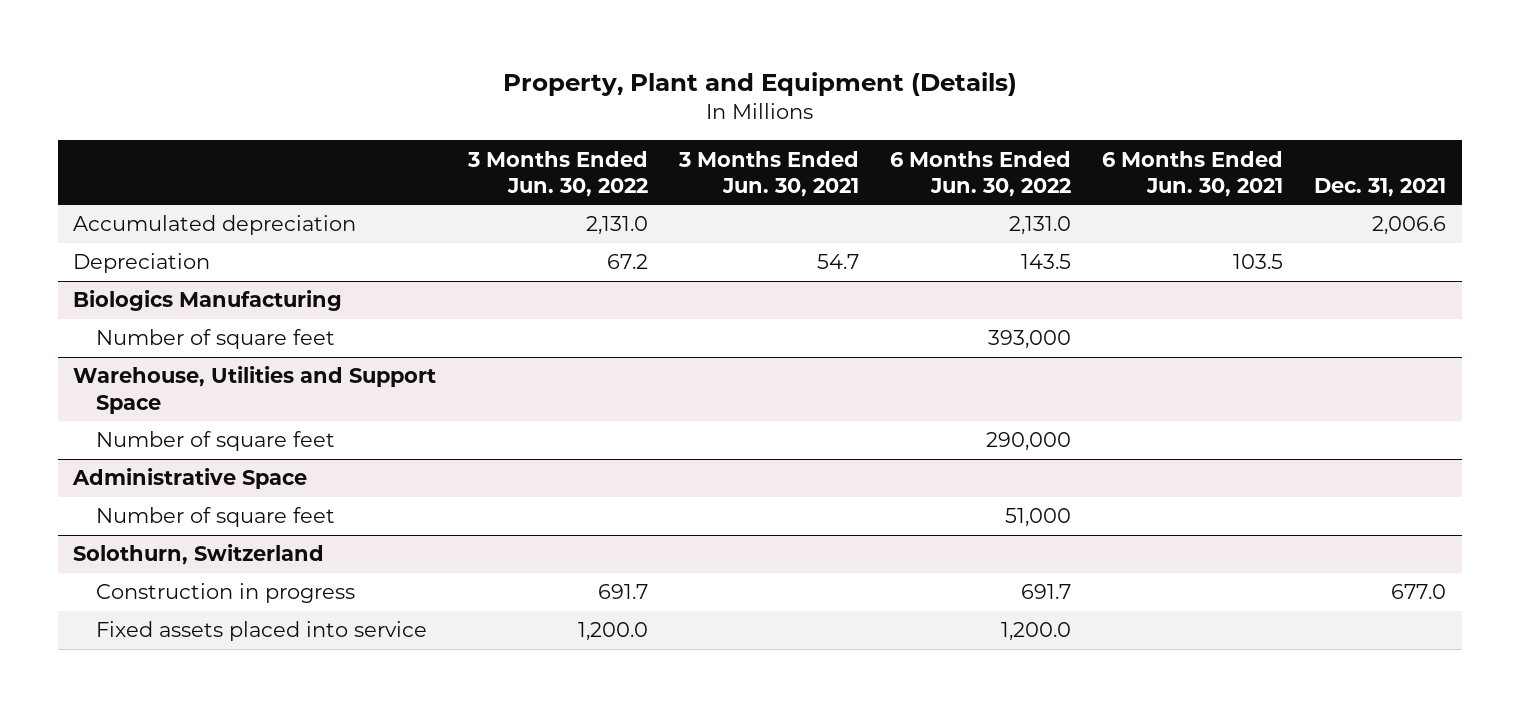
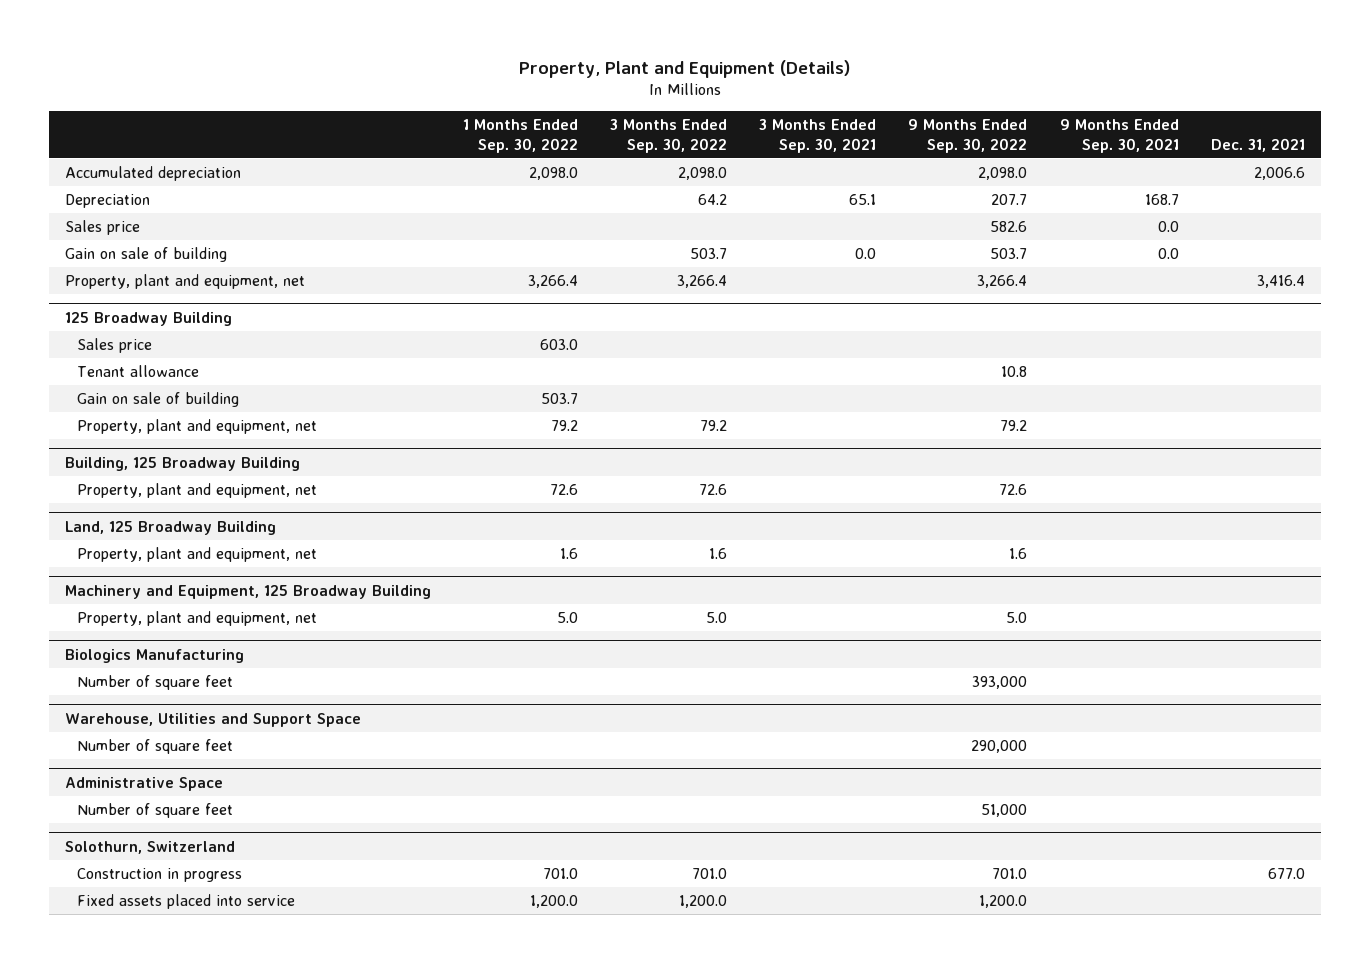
[466,150,648,197] 3 Months Ended Jun. 30, 2022 -> none
[677,150,859,197] 3 Months Ended Jun. 30, 2021 -> none
[889,150,1071,197] 6 Months Ended Jun. 30, 2022 -> none
[1101,150,1283,197] 6 Months Ended Jun. 30, 2021 -> none
none -> [462,119,578,153] 1 Months Ended Sep. 30, 2022
none -> [610,119,728,153] 3 Months Ended Sep. 30, 2022
none -> [759,119,877,153] 3 Months Ended Sep. 30, 2021
none -> [908,119,1028,153] 9 Months Ended Sep. 30, 2022
none -> [1059,119,1179,153] 9 Months Ended Sep. 30, 2021
none -> [64,219,140,235] Sales price
none -> [64,246,227,262] Gain on sale of building
none -> [64,273,305,289] Property, plant and equipment, net
none -> [64,311,232,326] 125 Broadway Building
none -> [76,337,152,353] Sales price
none -> [76,364,199,377] Tenant allowance
none -> [76,391,239,407] Gain on sale of building
none -> [76,418,317,434] Property, plant and equipment, net
none -> [64,456,300,471] Building, 125 Broadway Building
none -> [76,482,317,498] Property, plant and equipment, net
none -> [64,520,276,535] Land, 125 Broadway Building
none -> [76,546,317,562] Property, plant and equipment, net
none -> [64,584,431,599] Machinery and Equipment, 125 Broadway Building
none -> [76,610,317,626] Property, plant and equipment, net

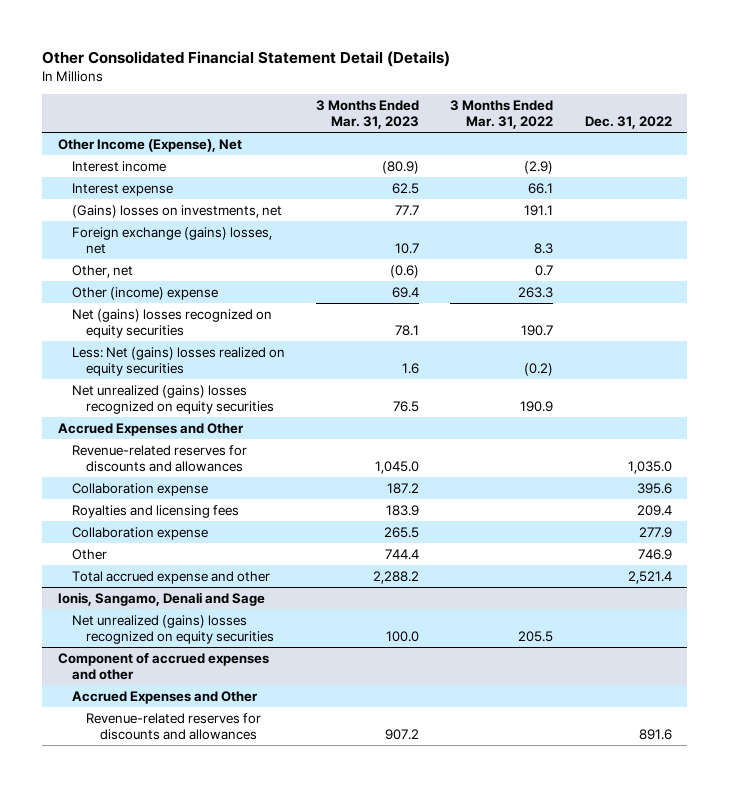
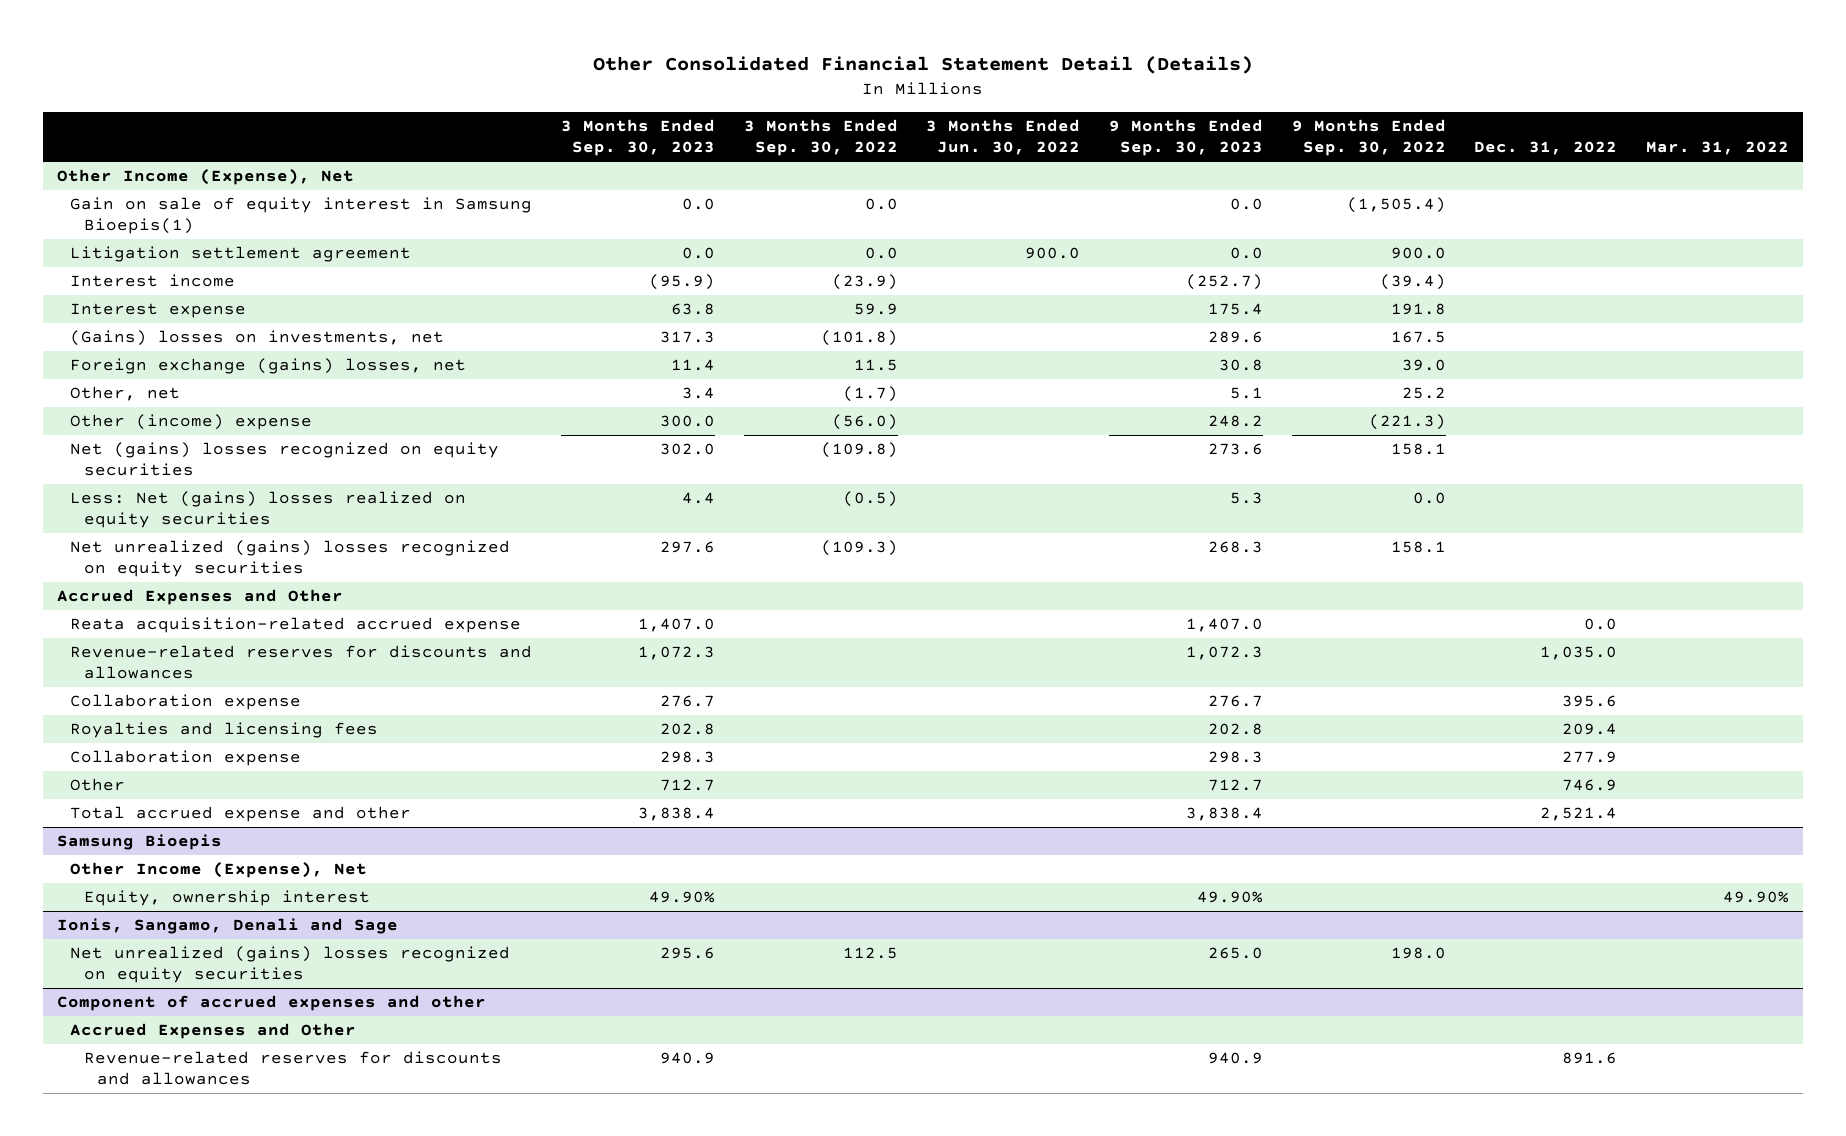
[316,99,420,130] 3 Months Ended Mar. 31, 2023 -> none
[450,99,554,130] 3 Months Ended Mar. 31, 2022 -> none
none -> [561,118,716,157] 3 Months Ended Sep. 30, 2023
none -> [743,118,898,157] 3 Months Ended Sep. 30, 2022
none -> [926,118,1081,156] 3 Months Ended Jun. 30, 2022
none -> [1109,118,1264,157] 9 Months Ended Sep. 30, 2023
none -> [1291,118,1446,157] 9 Months Ended Sep. 30, 2022
none -> [1645,141,1789,156] Mar. 31, 2022
none -> [70,197,533,235] Gain on sale of equity interest in Samsung Bioepis(1)
none -> [70,246,412,263] Litigation settlement agreement
none -> [70,617,522,634] Reata acquisition-related accrued expense
none -> [57,834,223,851] Samsung Bioepis
none -> [70,862,368,879] Other Income (Expense), Net
none -> [83,890,370,907] Equity, ownership interest

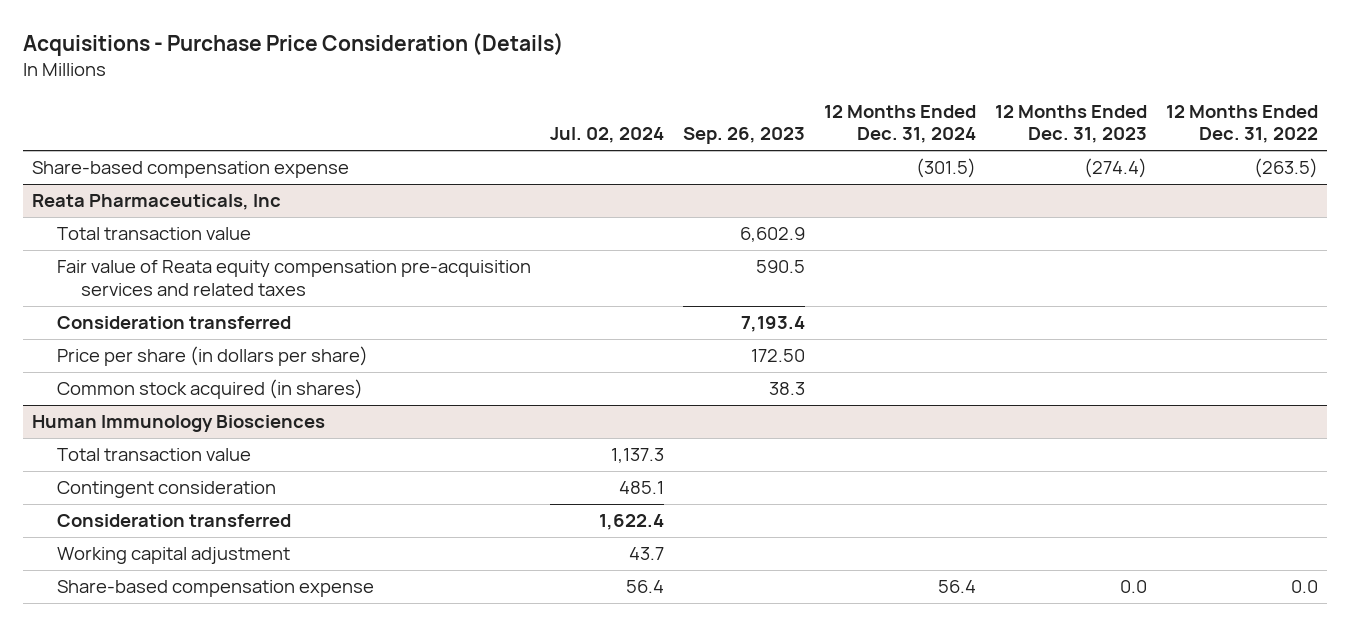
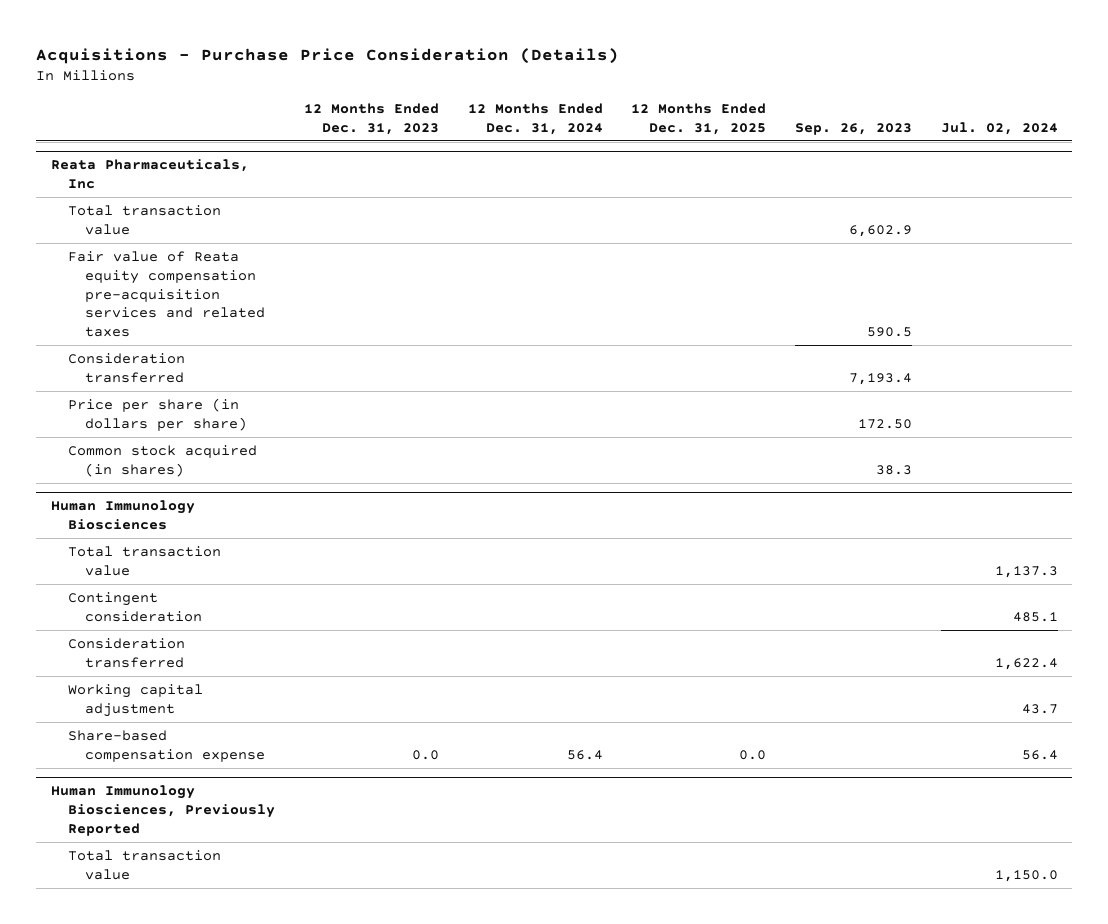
[1165,104,1318,144] 12 Months Ended Dec. 31, 2022 -> none
none -> [631,102,767,135] 12 Months Ended Dec. 31, 2025
[32,161,350,179] Share-based compensation expense -> none
none -> [50,785,276,837] Human Immunology Biosciences, Previously Reported
none -> [68,849,222,880] Total transaction value

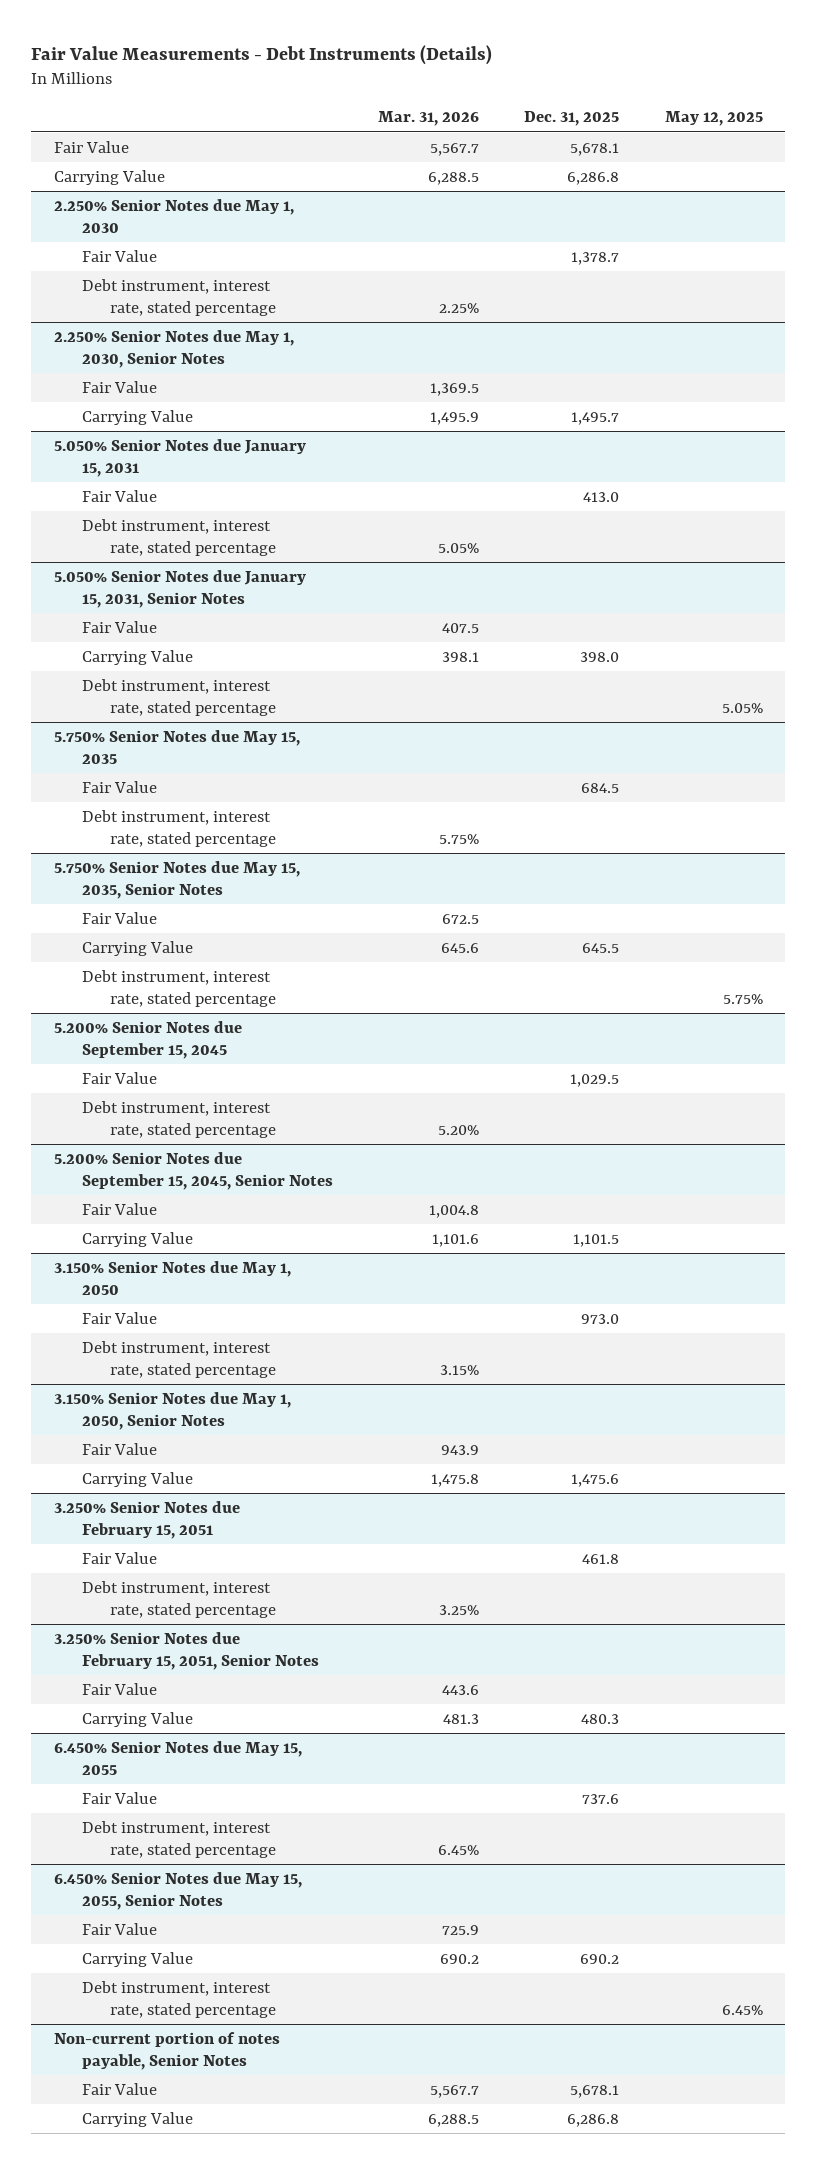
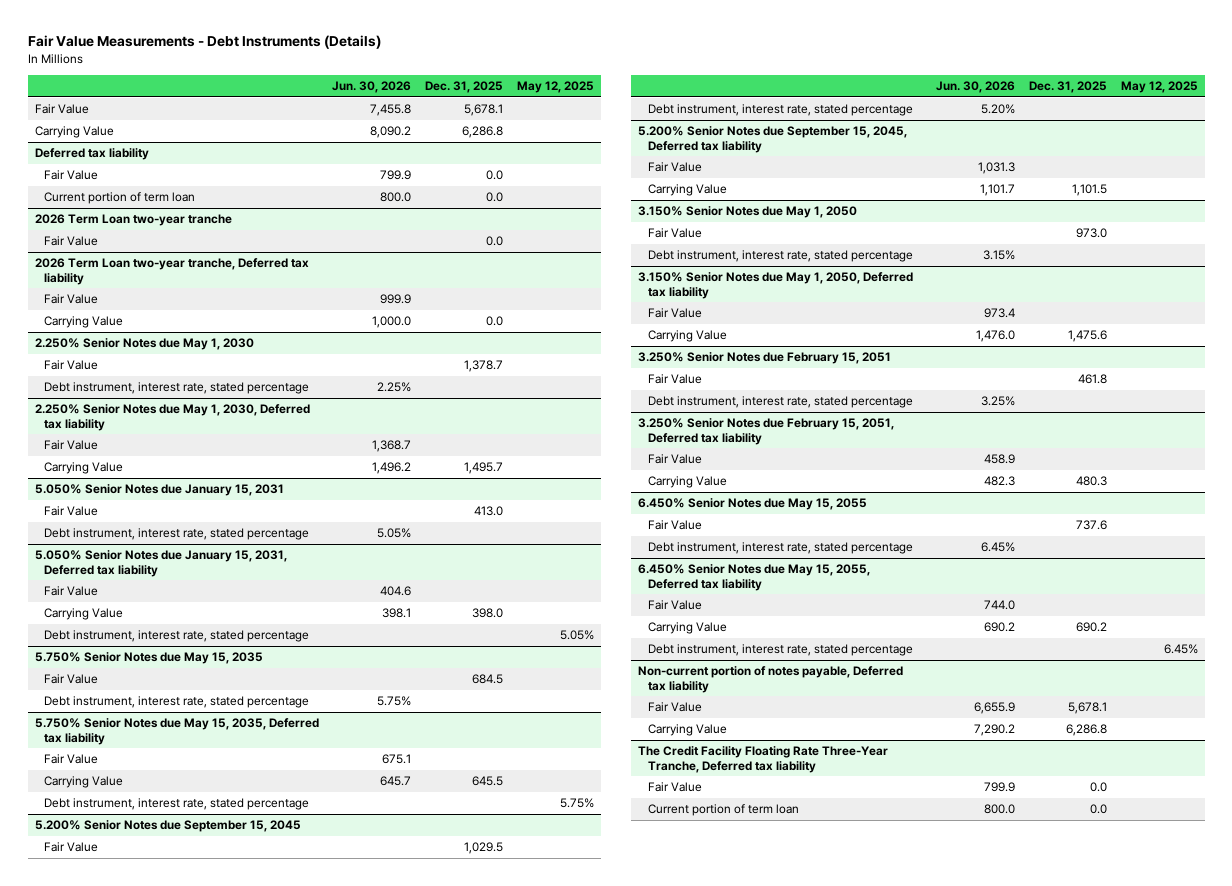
[378,111,480,127] Mar. 31, 2026 -> none
none -> [332,81,412,94] Jun. 30, 2026
none -> [34,148,149,161] Deferred tax liability
none -> [43,170,98,181] Fair Value
none -> [43,192,195,205] Current portion of term loan
none -> [34,214,232,227] 2026 Term Loan two-year tranche
none -> [43,236,98,247] Fair Value
none -> [34,258,309,285] 2026 Term Loan two-year tranche, Deferred tax liability
none -> [43,294,98,305] Fair Value
none -> [43,316,123,329] Carrying Value
[53,329,294,369] 2.250% Senior Notes due May 1, 2030, Senior Notes -> [34,404,310,431] 2.250% Senior Notes due May 1, 2030, Deferred tax liability
[53,569,306,609] 5.050% Senior Notes due January 15, 2031, Senior Notes -> [34,550,287,577] 5.050% Senior Notes due January 15, 2031, Deferred tax liability
[53,860,300,900] 5.750% Senior Notes due May 15, 2035, Senior Notes -> [34,718,319,745] 5.750% Senior Notes due May 15, 2035, Deferred tax liability
[53,1151,334,1191] 5.200% Senior Notes due September 15, 2045, Senior Notes -> [638,126,908,153] 5.200% Senior Notes due September 15, 2045, Deferred tax liability
[53,1391,291,1431] 3.150% Senior Notes due May 1, 2050, Senior Notes -> [638,272,914,299] 3.150% Senior Notes due May 1, 2050, Deferred tax liability
[53,1631,320,1671] 3.250% Senior Notes due February 15, 2051, Senior Notes -> [638,418,895,445] 3.250% Senior Notes due February 15, 2051, Deferred tax liability
[53,1871,302,1911] 6.450% Senior Notes due May 15, 2055, Senior Notes -> [638,564,871,591] 6.450% Senior Notes due May 15, 2055, Deferred tax liability
[53,2031,280,2071] Non-current portion of notes payable, Senior Notes -> [638,666,904,693] Non-current portion of notes payable, Deferred tax liability
none -> [638,746,889,773] The Credit Facility Floating Rate Three-Year Tranche, Deferred tax liability
none -> [647,782,702,793] Fair Value
none -> [647,804,799,817] Current portion of term loan

